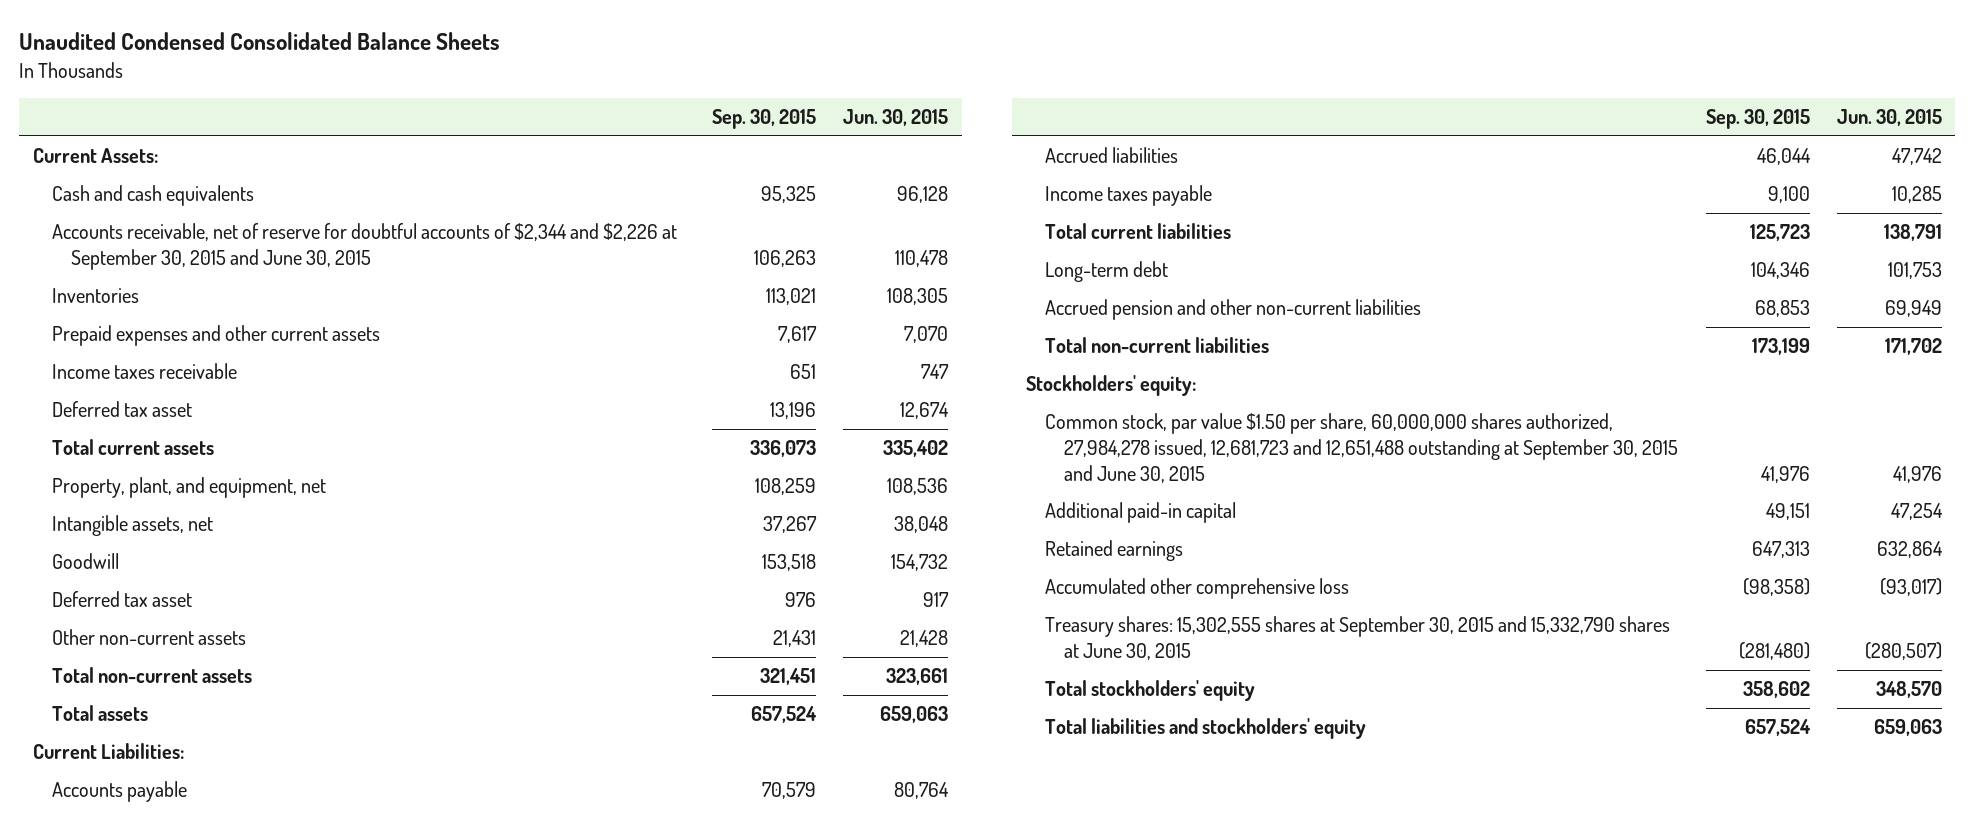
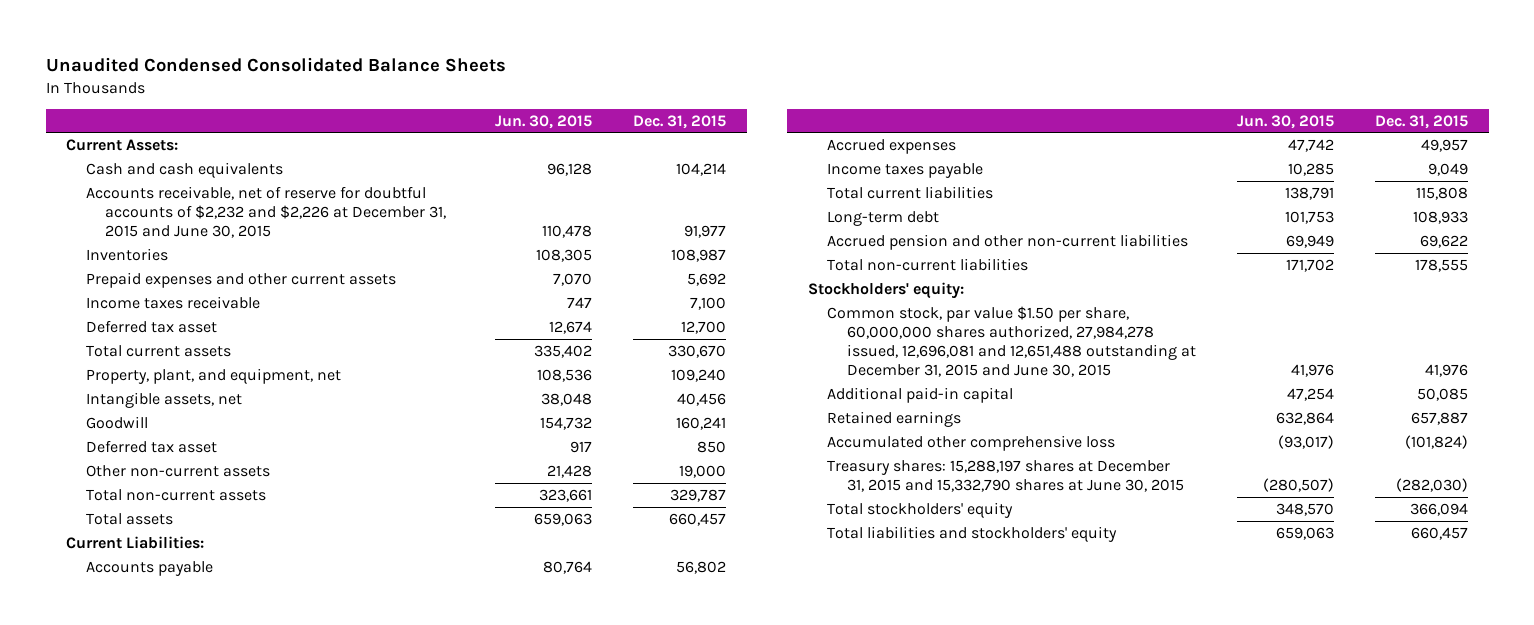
[712,109,817,130] Sep. 30, 2015 -> none
none -> [633,114,727,129] Dec. 31, 2015
[51,223,677,271] Accounts receivable, net of reserve for doubtful accounts of $2,344 and $2,226 at September 30, 2015 and June 30, 2015 -> [85,185,447,238] Accounts receivable, net of reserve for doubtful accounts of $2,232 and $2,226 at December 31, 2015 and June 30, 2015
[1045,147,1179,164] Accrued liabilities -> [827,138,957,154] Accrued expenses
[1045,413,1679,483] Common stock, par value $1.50 per share, 60,000,000 shares authorized, 27,984,278 issued, 12,681,723 and 12,651,488 outstanding at September 30, 2015 and June 30, 2015 -> [827,305,1196,378] Common stock, par value $1.50 per share, 60,000,000 shares authorized, 27,984,278 issued, 12,696,081 and 12,651,488 outstanding at December 31, 2015 and June 30, 2015
[1045,616,1671,661] Treasury shares: 15,302,555 shares at September 30, 2015 and 15,332,790 shares at June 30, 2015 -> [827,459,1184,492] Treasury shares: 15,288,197 shares at December 31, 2015 and 15,332,790 shares at June 30, 2015

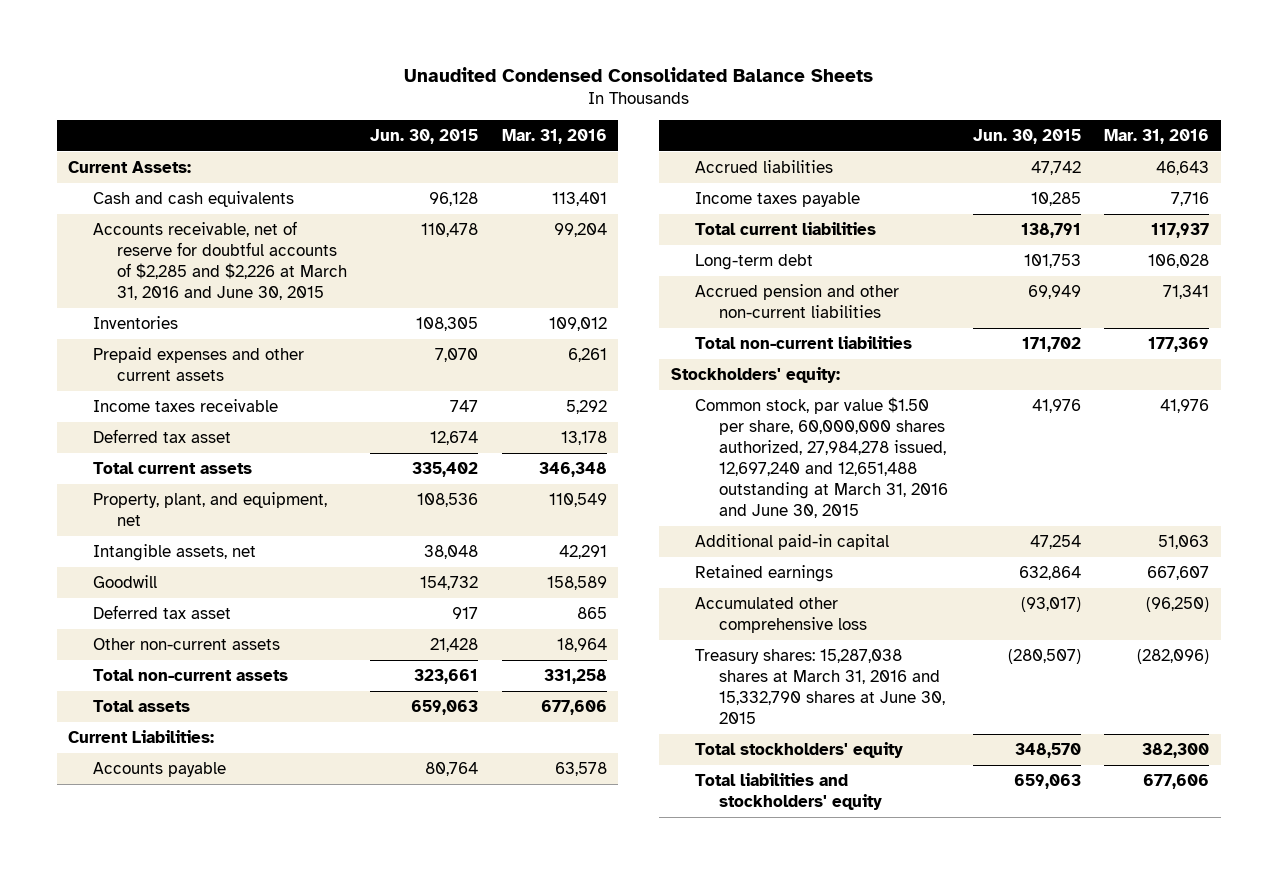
[633,114,727,129] Dec. 31, 2015 -> none
none -> [501,129,607,145] Mar. 31, 2016
[85,185,447,238] Accounts receivable, net of reserve for doubtful accounts of $2,232 and $2,226 at December 31, 2015 and June 30, 2015 -> [92,220,347,300] Accounts receivable, net of reserve for doubtful accounts of $2,285 and $2,226 at March 31, 2016 and June 30, 2015
[827,138,957,154] Accrued expenses -> [695,159,834,173] Accrued liabilities
[827,305,1196,378] Common stock, par value $1.50 per share, 60,000,000 shares authorized, 27,984,278 issued, 12,696,081 and 12,651,488 outstanding at December 31, 2015 and June 30, 2015 -> [695,396,949,518] Common stock, par value $1.50 per share, 60,000,000 shares authorized, 27,984,278 issued, 12,697,240 and 12,651,488 outstanding at March 31, 2016 and June 30, 2015
[827,459,1184,492] Treasury shares: 15,288,197 shares at December 31, 2015 and 15,332,790 shares at June 30, 2015 -> [695,648,946,724] Treasury shares: 15,287,038 shares at March 31, 2016 and 15,332,790 shares at June 30, 2015

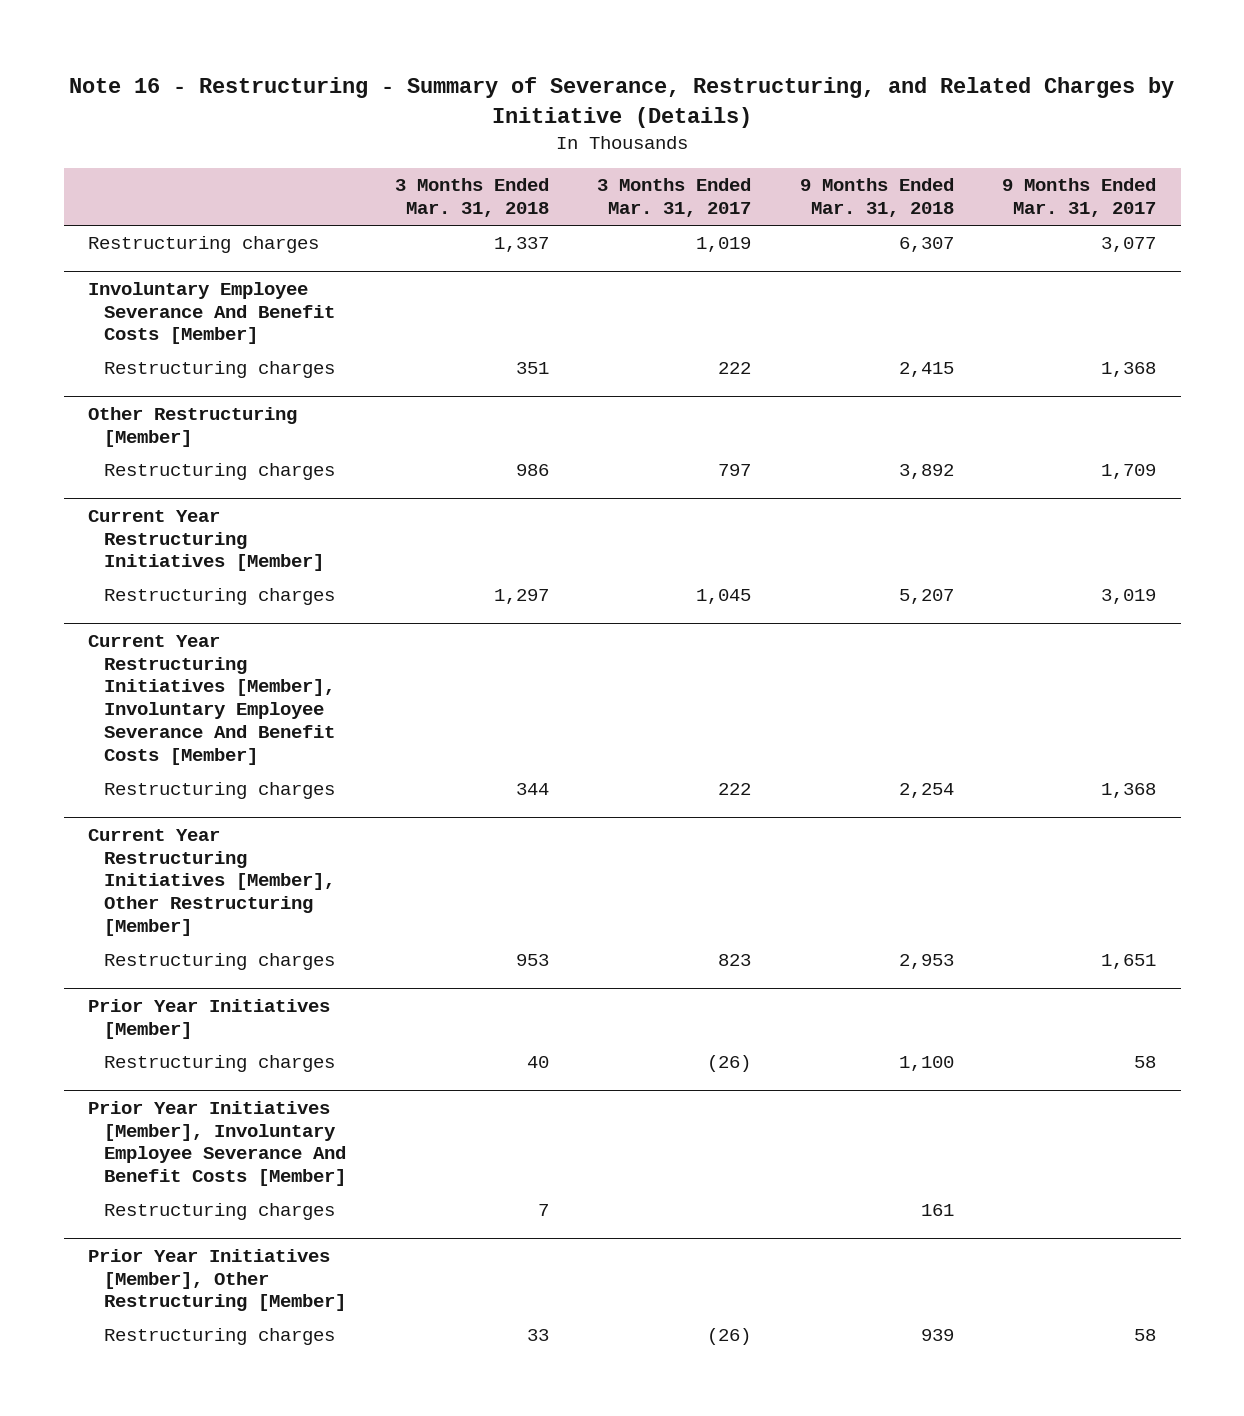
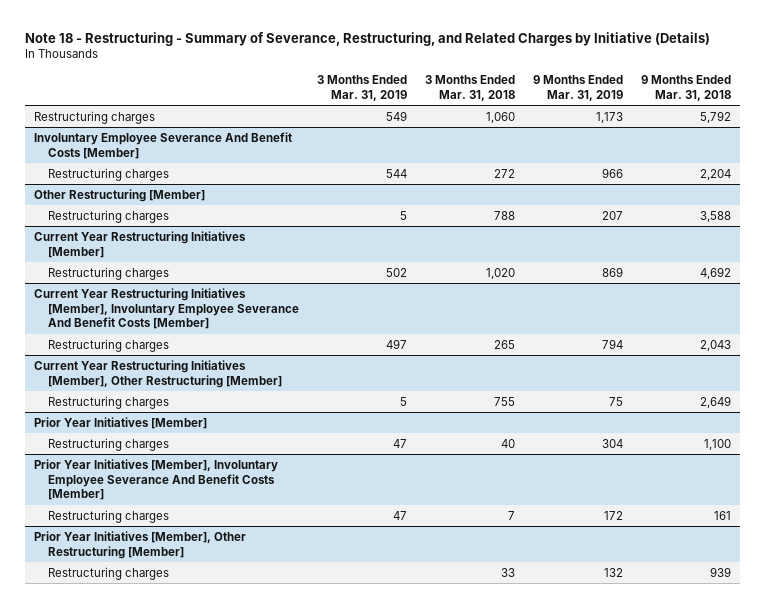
[69,77,1175,129] Note 16 - Restructuring - Summary of Severance, Restructuring, and Related Charges by Initiative (Details) -> [24,31,710,46] Note 18 - Restructuring - Summary of Severance, Restructuring, and Related Charges by Initiative (Details)
[597,178,752,218] 3 Months Ended Mar. 31, 2017 -> none
[1002,178,1157,218] 9 Months Ended Mar. 31, 2017 -> none
none -> [317,75,408,101] 3 Months Ended Mar. 31, 2019
none -> [533,75,624,101] 9 Months Ended Mar. 31, 2019
[493,237,549,253] 1,337 -> [486,111,516,123] 1,060
[898,237,954,253] 6,307 -> [700,110,732,123] 5,792
[515,362,549,375] 351 -> [494,168,516,178] 272
[898,362,954,378] 2,415 -> [700,168,732,180] 2,204
[515,464,549,477] 986 -> [494,210,516,220] 788
[898,464,954,480] 3,892 -> [700,210,732,222] 3,588
[493,589,549,605] 1,297 -> [486,267,516,279] 1,020
[898,589,954,605] 5,207 -> [700,266,732,279] 4,692
[515,783,549,796] 344 -> [494,339,516,349] 265
[898,783,954,799] 2,254 -> [700,339,732,351] 2,043
[515,954,549,967] 953 -> [494,396,516,406] 755
[898,954,954,970] 2,953 -> [700,395,732,408] 2,649

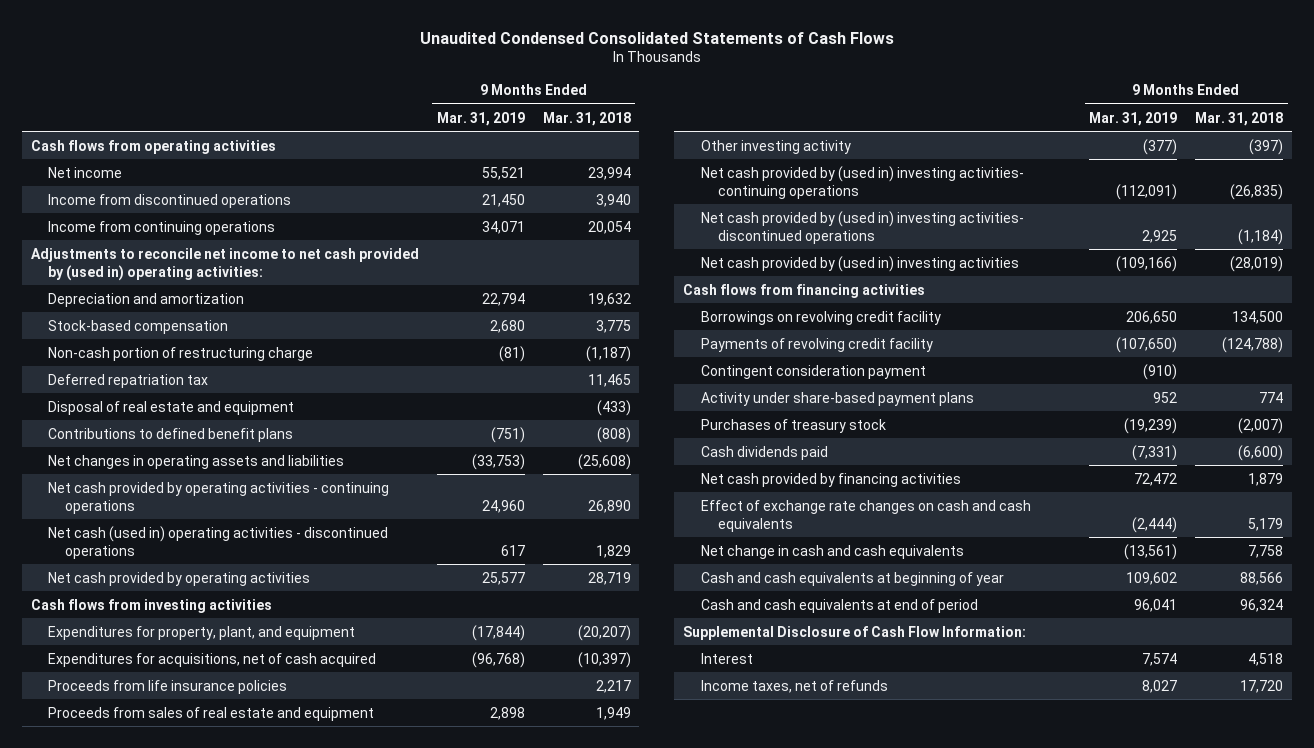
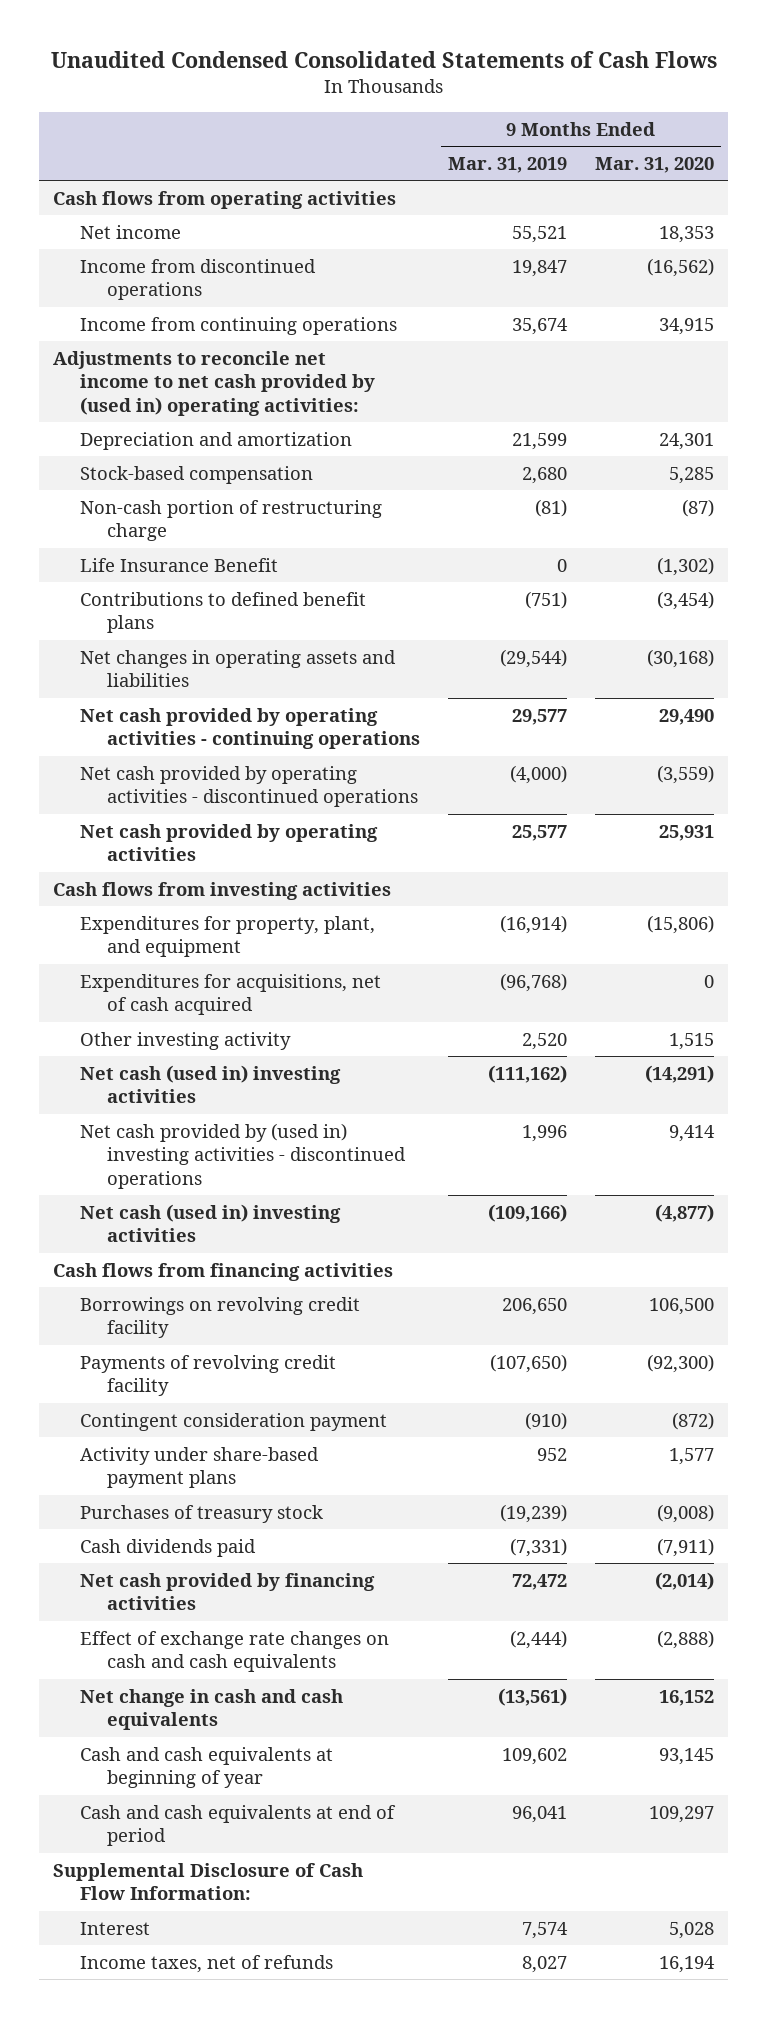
[542,111,631,126] Mar. 31, 2018 -> none
none -> [594,156,714,173] Mar. 31, 2020
[481,193,525,207] 21,450 -> [511,259,567,277] 19,847
[481,220,525,234] 34,071 -> [511,317,568,335] 35,674
[481,292,525,306] 22,794 -> [511,432,567,450] 21,599
[48,373,209,388] Deferred repatriation tax -> none
[48,400,295,415] Disposal of real estate and equipment -> none
none -> [80,557,279,572] Life Insurance Benefit
[471,453,525,470] (33,753) -> [499,648,567,668] (29,544)
[481,499,525,513] 24,960 -> [511,708,567,725] 29,577
[48,525,389,559] Net cash (used in) operating activities - discontinued operations -> [80,765,419,808] Net cash provided by operating activities - discontinued operations
[500,544,525,556] 617 -> [509,764,567,784] (4,000)
[471,624,525,641] (17,844) -> [499,914,567,934] (16,914)
[48,679,288,694] Proceeds from life insurance policies -> none
[48,706,375,721] Proceeds from sales of real estate and equipment -> none
[1143,138,1178,155] (377) -> [521,1032,567,1050] 2,520
[700,165,1024,199] Net cash provided by (used in) investing activities- continuing operations -> [80,1064,342,1104] Net cash (used in) investing activities
[1116,183,1178,200] (112,091) -> [487,1064,567,1083] (111,162)
[700,210,1024,244] Net cash provided by (used in) investing activities- discontinued operations -> [80,1122,407,1189] Net cash provided by (used in) investing activities - discontinued operations
[1142,229,1178,243] 2,925 -> [521,1124,567,1142] 1,996
[700,255,1019,272] Net cash provided by (used in) investing activities -> [80,1203,342,1243] Net cash (used in) investing activities

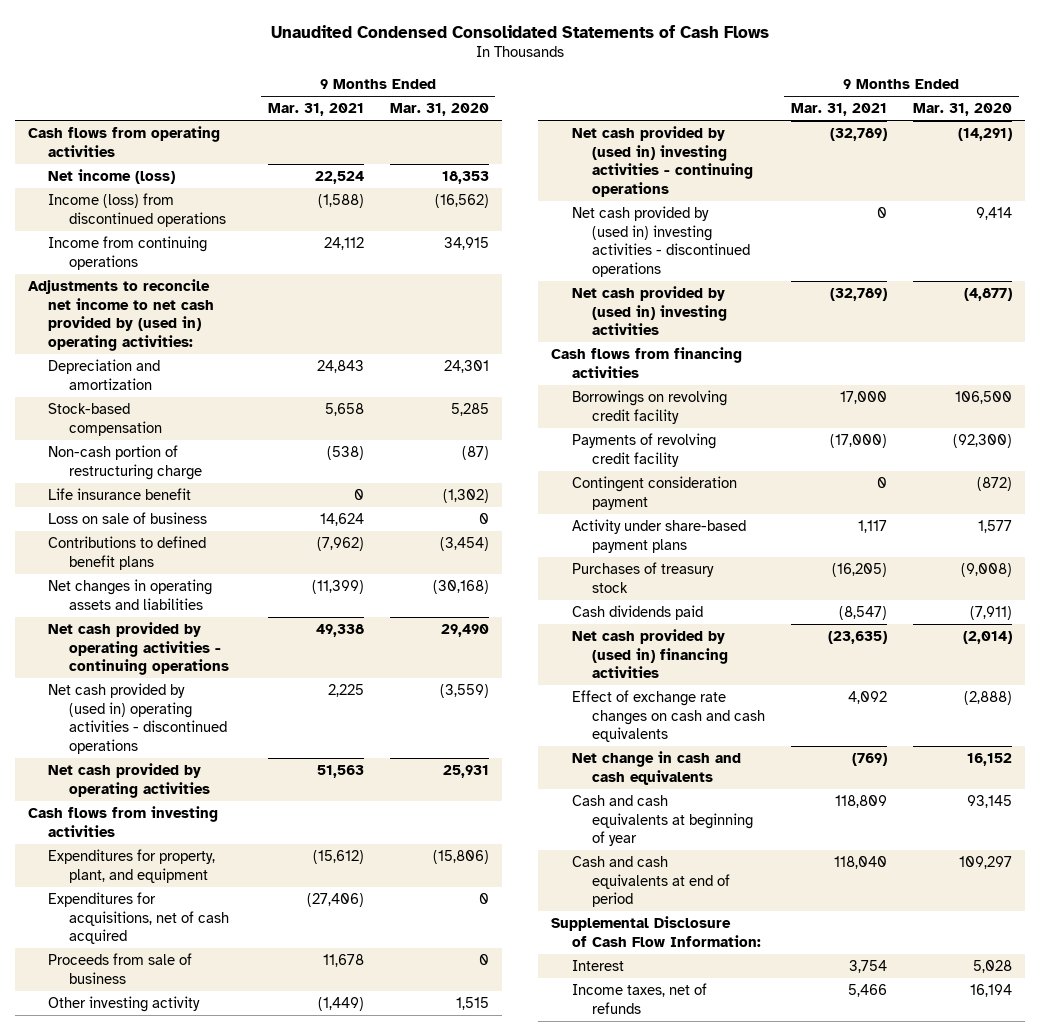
[447,156,567,173] Mar. 31, 2019 -> none
none -> [267,103,364,117] Mar. 31, 2021
[80,224,182,239] Net income -> [48,169,176,185] Net income (loss)
[80,258,317,301] Income from discontinued operations -> [48,193,226,227] Income (loss) from discontinued operations
[80,557,279,572] Life Insurance Benefit -> [48,488,192,501] Life insurance benefit
none -> [48,512,208,525] Loss on sale of business
[80,765,419,808] Net cash provided by operating activities - discontinued operations -> [48,683,227,754] Net cash provided by (used in) operating activities - discontinued operations
none -> [48,953,193,984] Proceeds from sale of business
[80,1064,342,1104] Net cash (used in) investing activities -> [571,126,753,197] Net cash provided by (used in) investing activities - continuing operations
[80,1203,342,1243] Net cash (used in) investing activities -> [571,286,727,336] Net cash provided by (used in) investing activities
[80,1572,376,1611] Net cash provided by financing activities -> [571,629,728,679] Net cash provided by (used in) financing activities

